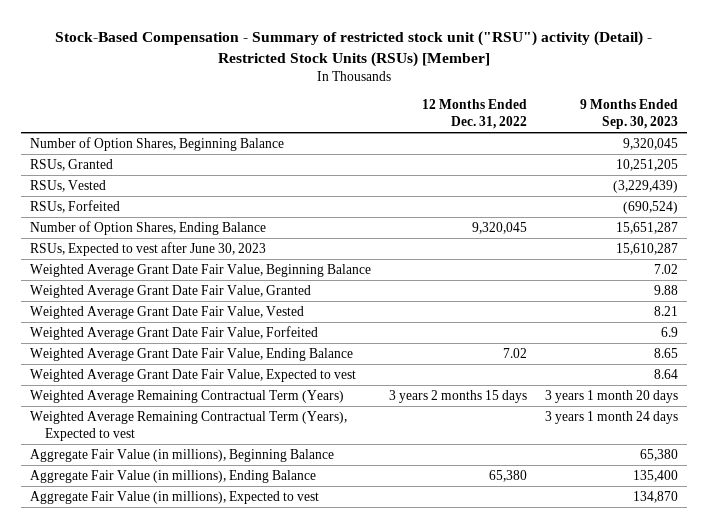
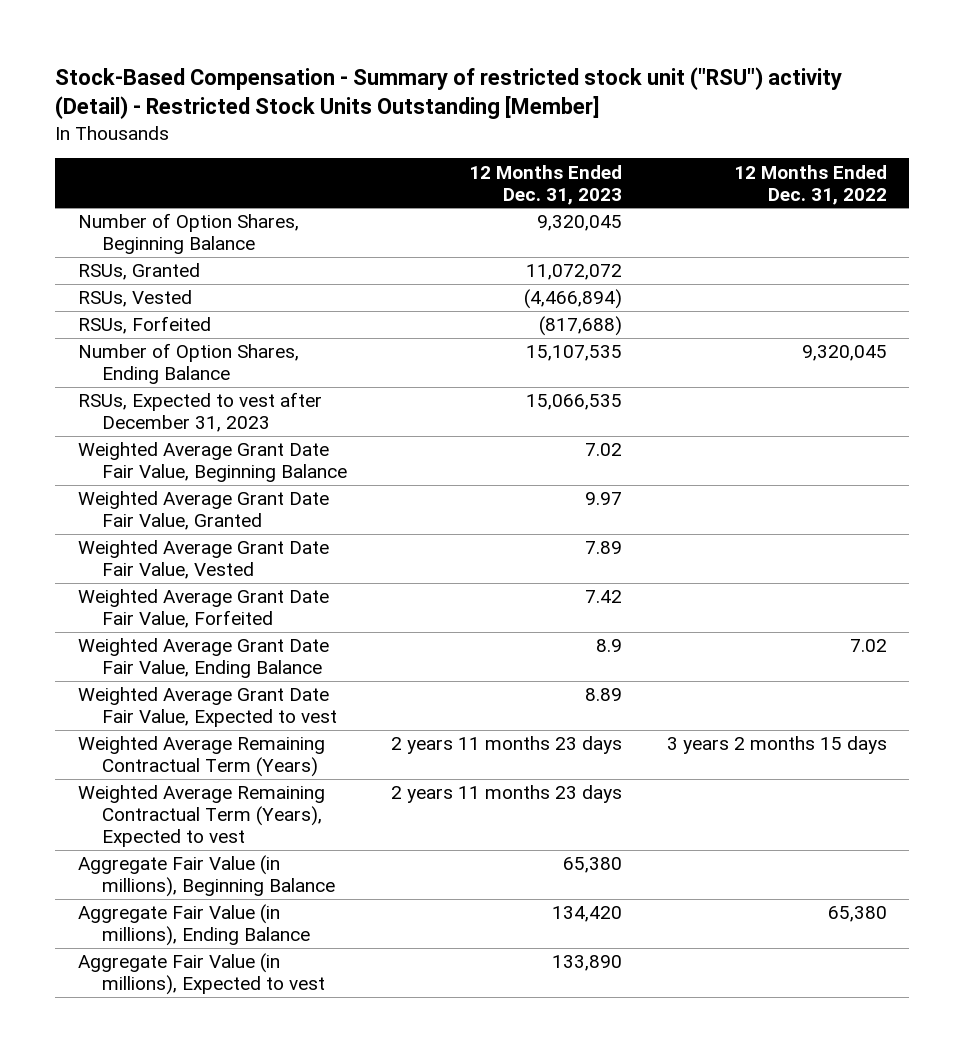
[55,31,653,67] Stock-Based Compensation - Summary of restricted stock unit ("RSU") activity (Detail) - Restricted Stock Units (RSUs) [Member] -> [55,66,843,120] Stock-Based Compensation - Summary of restricted stock unit ("RSU") activity (Detail) - Restricted Stock Units Outstanding [Member]
[580,98,679,129] 9 Months Ended Sep. 30, 2023 -> none
none -> [469,164,623,205] 12 Months Ended Dec. 31, 2023
[30,242,267,257] RSUs, Expected to vest after June 30, 2023 -> [77,392,322,433] RSUs, Expected to vest after December 31, 2023

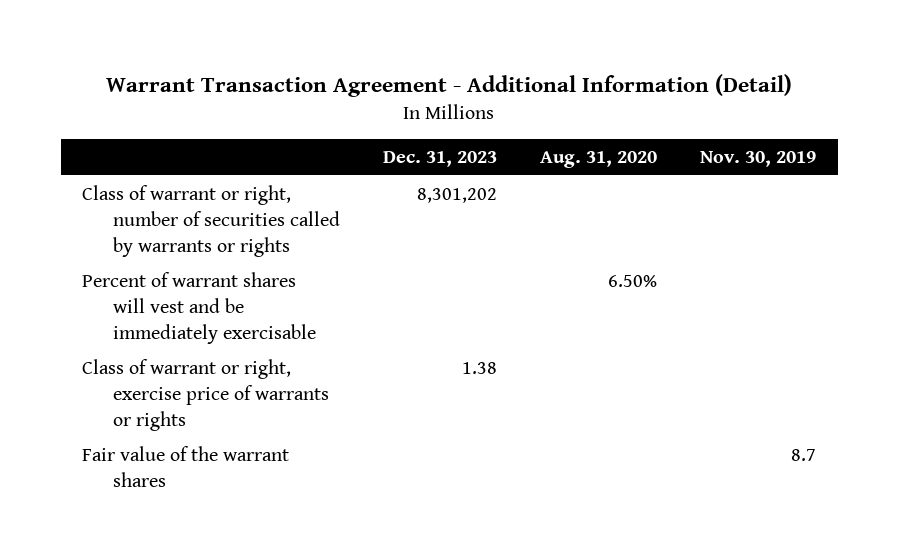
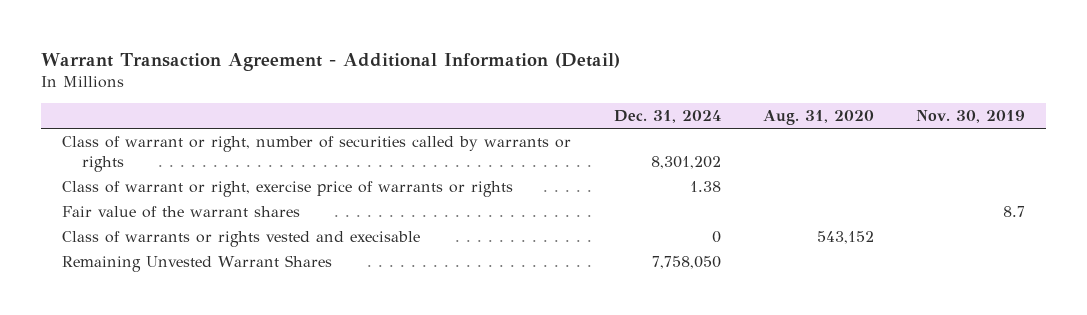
[382,151,497,168] Dec. 31, 2023 -> none
none -> [613,110,721,124] Dec. 31, 2024
[82,272,316,344] Percent of warrant shares will vest and be immediately exercisable -> none
none -> [62,230,421,247] Class of warrants or rights vested and execisable
none -> [62,254,333,272] Remaining Unvested Warrant Shares

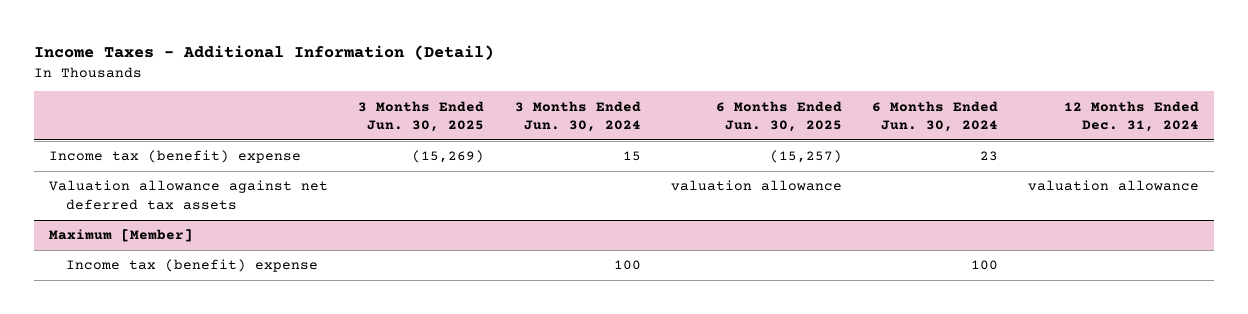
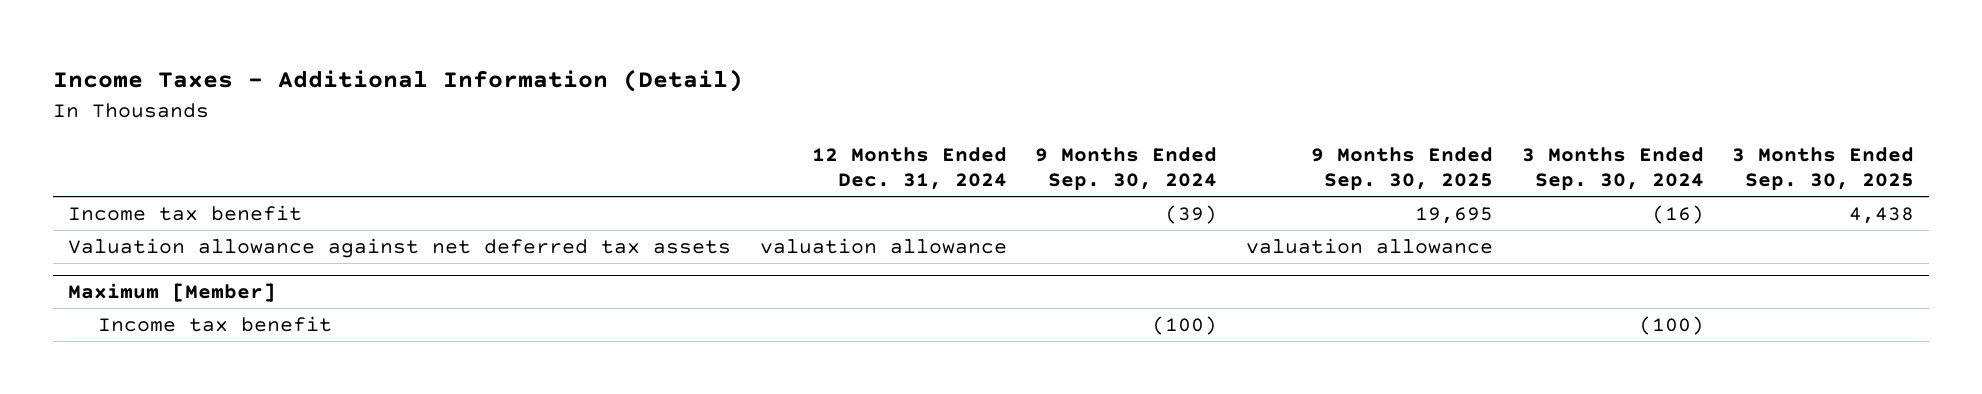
[358,100,485,133] 3 Months Ended Jun. 30, 2025 -> none
[514,100,641,133] 3 Months Ended Jun. 30, 2024 -> none
[715,100,842,133] 6 Months Ended Jun. 30, 2025 -> none
[871,100,998,133] 6 Months Ended Jun. 30, 2024 -> none
none -> [1035,147,1218,192] 9 Months Ended Sep. 30, 2024
none -> [1310,147,1493,192] 9 Months Ended Sep. 30, 2025
none -> [1521,147,1704,192] 3 Months Ended Sep. 30, 2024
none -> [1732,147,1915,192] 3 Months Ended Sep. 30, 2025
[49,150,302,164] Income tax (benefit) expense -> [67,204,302,221] Income tax benefit
[66,259,319,273] Income tax (benefit) expense -> [98,315,333,332] Income tax benefit

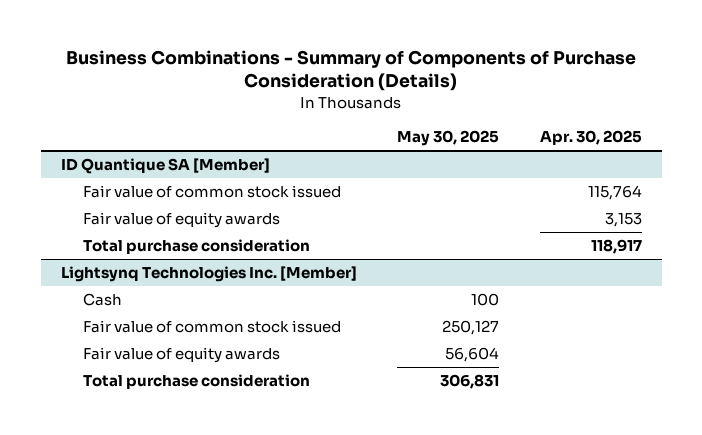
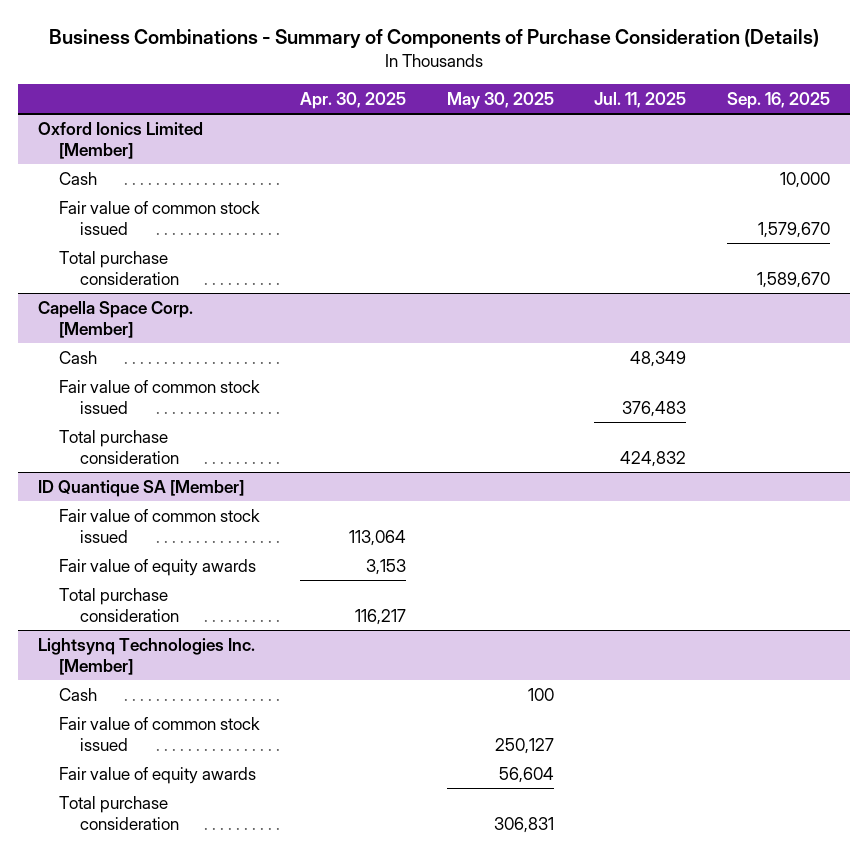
none -> [594,91,687,108] Jul. 11, 2025
none -> [727,91,831,109] Sep. 16, 2025
none -> [37,121,203,159] Oxford Ionics Limited [Member]
none -> [58,171,97,185] Cash
none -> [58,200,260,235] Fair value of common stock issued
none -> [58,250,179,285] Total purchase consideration
none -> [37,300,193,338] Capella Space Corp. [Member]
none -> [58,350,97,364] Cash
none -> [58,379,260,414] Fair value of common stock issued
none -> [58,429,179,464] Total purchase consideration
[587,185,642,201] 115,764 -> [349,529,407,546] 113,064
[590,239,642,255] 118,917 -> [355,608,407,625] 116,217

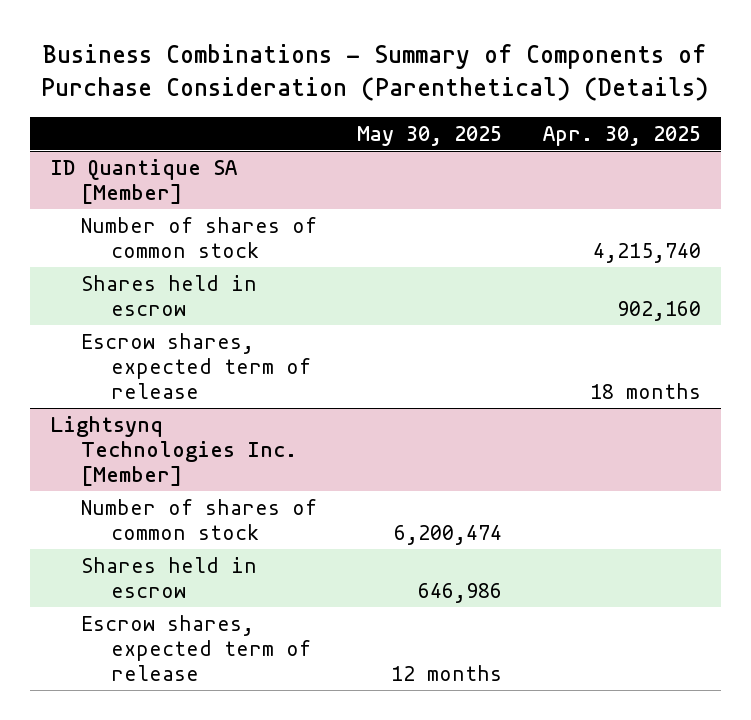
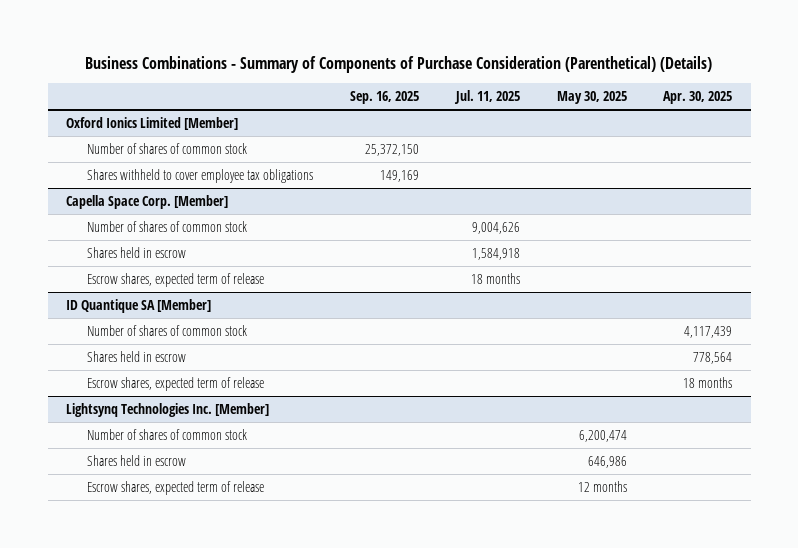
none -> [350,91,420,105] Sep. 16, 2025
none -> [453,90,520,105] Jul. 11, 2025
none -> [65,117,238,131] Oxford Ionics Limited [Member]
none -> [87,143,248,155] Number of shares of common stock
none -> [87,169,314,184] Shares withheld to cover employee tax obligations
none -> [65,195,228,210] Capella Space Corp. [Member]
none -> [87,221,248,233] Number of shares of common stock
none -> [87,247,187,259] Shares held in escrow
none -> [87,273,265,288] Escrow shares, expected term of release
[592,242,701,263] 4,215,740 -> [684,326,733,339] 4,117,439
[616,300,701,321] 902,160 -> [693,352,733,365] 778,564

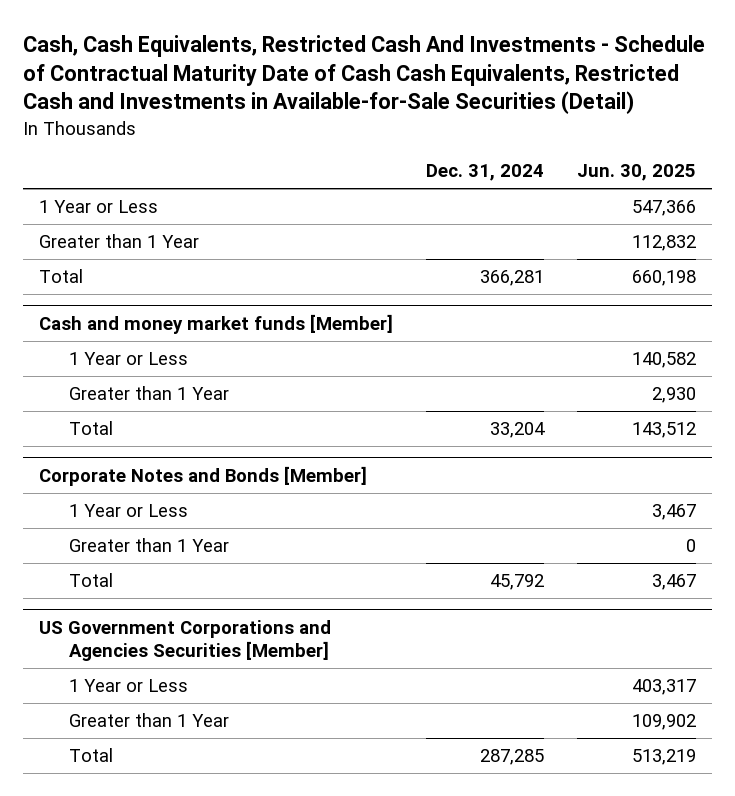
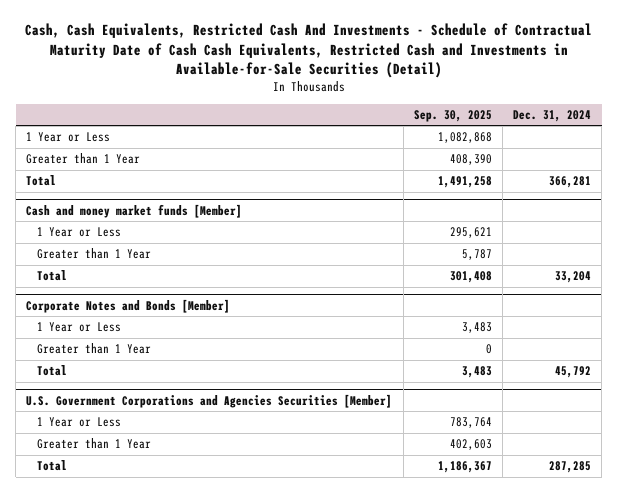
[576,164,696,182] Jun. 30, 2025 -> none
none -> [413,109,492,122] Sep. 30, 2025
[39,619,332,662] US Government Corporations and Agencies Securities [Member] -> [26,393,393,408] U.S. Government Corporations and Agencies Securities [Member]

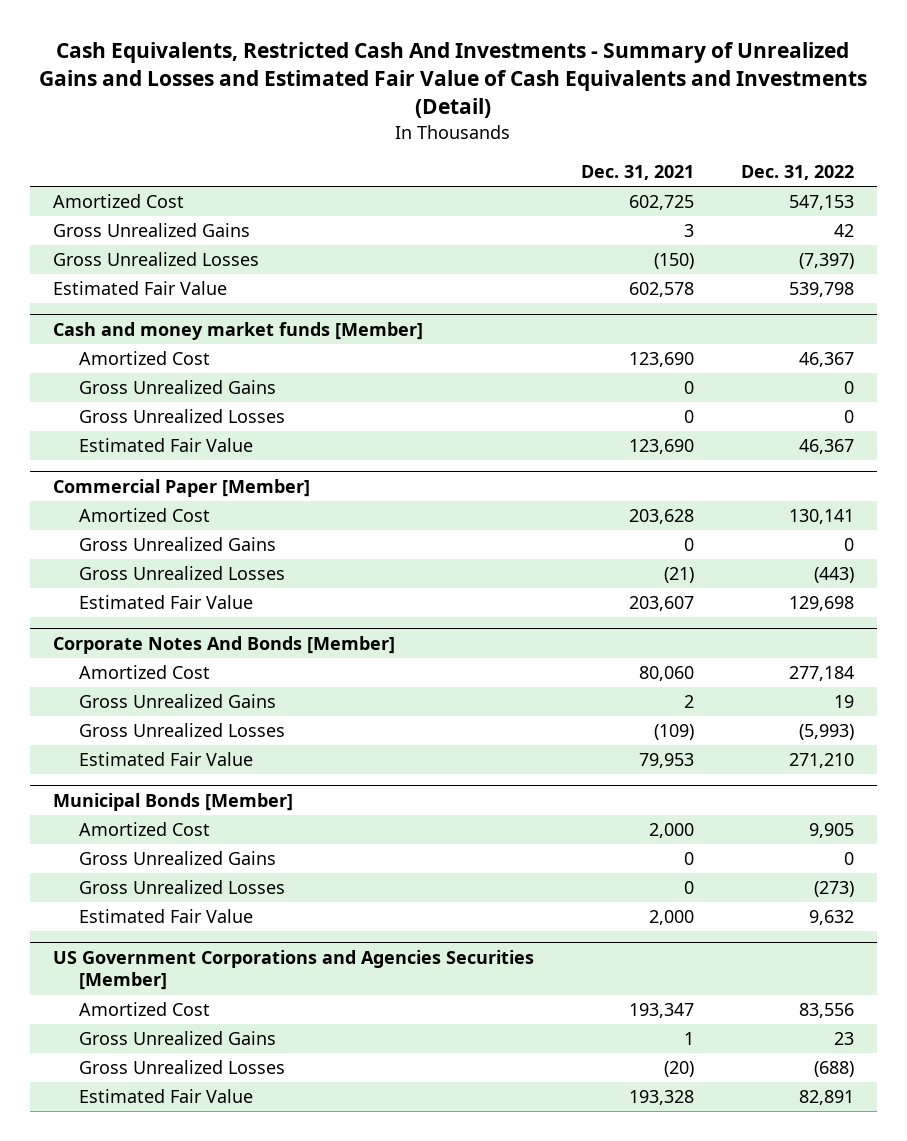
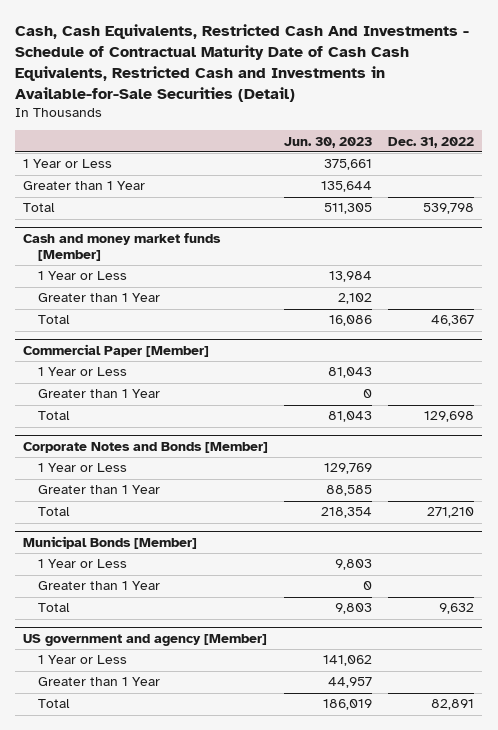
[39,42,868,119] Cash Equivalents, Restricted Cash And Investments - Summary of Unrealized Gains and Losses and Estimated Fair Value of Cash Equivalents and Investments (Detail) -> [15,24,470,102] Cash, Cash Equivalents, Restricted Cash And Investments - Schedule of Contractual Maturity Date of Cash Cash Equivalents, Restricted Cash and Investments in Available-for-Sale Securities (Detail)
[580,164,694,180] Dec. 31, 2021 -> none
none -> [284,136,373,148] Jun. 30, 2023
[53,194,185,209] Amortized Cost -> none
[53,223,251,238] Gross Unrealized Gains -> none
[53,252,260,267] Gross Unrealized Losses -> none
none -> [23,159,113,169] 1 Year or Less
none -> [23,181,146,191] Greater than 1 Year
[53,281,228,296] Estimated Fair Value -> [23,203,56,213] Total
[78,351,210,366] Amortized Cost -> none
[78,380,276,395] Gross Unrealized Gains -> none
[78,409,285,424] Gross Unrealized Losses -> none
none -> [38,271,128,281] 1 Year or Less
none -> [38,293,161,303] Greater than 1 Year
[78,438,253,453] Estimated Fair Value -> [38,315,71,325] Total
[78,508,210,523] Amortized Cost -> none
[78,537,276,552] Gross Unrealized Gains -> none
[78,566,285,581] Gross Unrealized Losses -> none
[78,665,210,680] Amortized Cost -> none
[78,694,276,709] Gross Unrealized Gains -> none
[78,723,285,738] Gross Unrealized Losses -> none
none -> [38,367,128,377] 1 Year or Less
none -> [38,389,161,399] Greater than 1 Year
[78,595,253,610] Estimated Fair Value -> [38,411,71,421] Total
[53,635,396,654] Corporate Notes And Bonds [Member] -> [23,441,269,453] Corporate Notes and Bonds [Member]
none -> [38,463,128,473] 1 Year or Less
none -> [38,485,161,495] Greater than 1 Year
[78,752,253,767] Estimated Fair Value -> [38,507,71,517] Total
[78,822,210,837] Amortized Cost -> none
[78,851,276,866] Gross Unrealized Gains -> none
[78,880,285,895] Gross Unrealized Losses -> none
[78,1002,210,1017] Amortized Cost -> none
[78,1031,276,1046] Gross Unrealized Gains -> none
[78,1060,285,1075] Gross Unrealized Losses -> none
none -> [38,559,128,569] 1 Year or Less
none -> [38,581,161,591] Greater than 1 Year
[78,909,253,924] Estimated Fair Value -> [38,603,71,613] Total
[53,949,535,991] US Government Corporations and Agencies Securities [Member] -> [23,633,268,646] US government and agency [Member]
none -> [38,655,128,665] 1 Year or Less
none -> [38,677,161,687] Greater than 1 Year
[78,1089,253,1104] Estimated Fair Value -> [38,699,71,709] Total

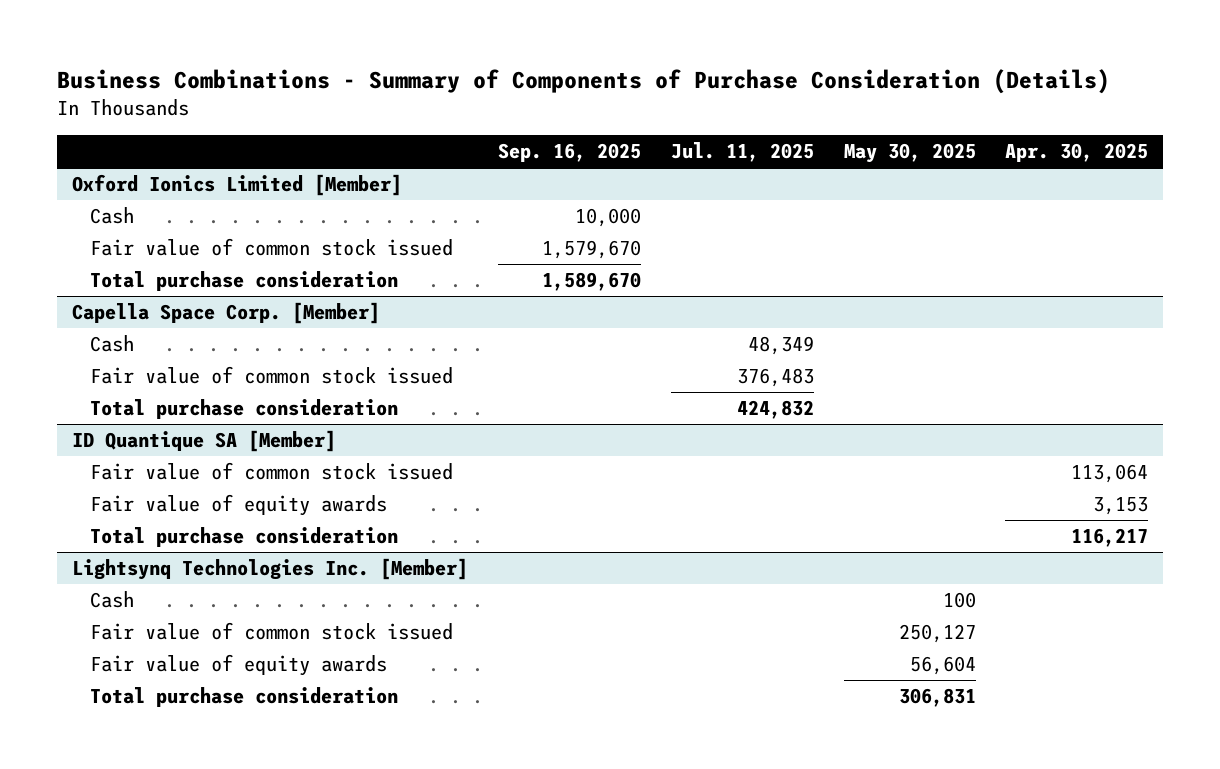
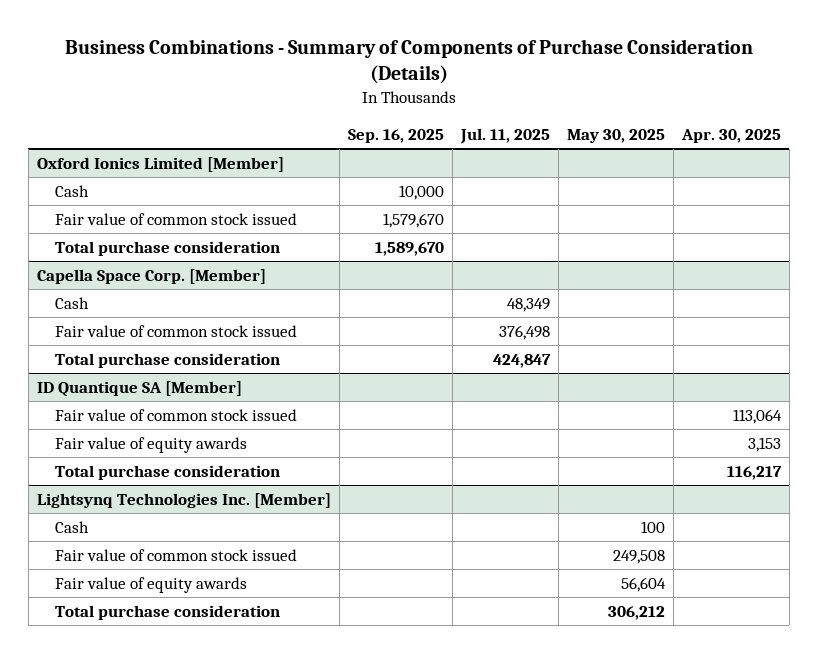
[736,368,814,388] 376,483 -> [498,324,550,340] 376,498
[736,400,814,420] 424,832 -> [492,353,551,368] 424,847
[898,624,976,644] 250,127 -> [612,549,665,564] 249,508
[898,688,976,708] 306,831 -> [607,605,665,620] 306,212

